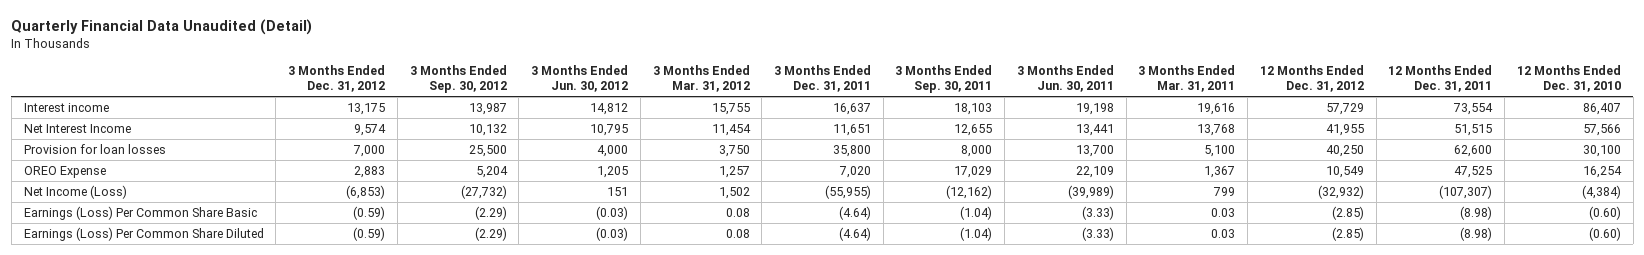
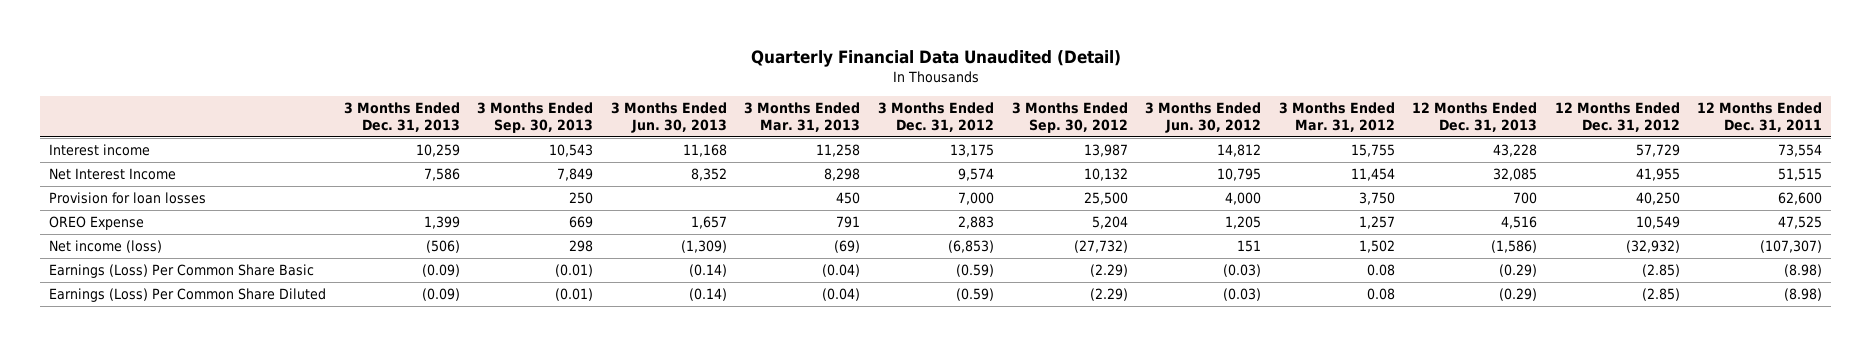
[774,64,872,93] 3 Months Ended Dec. 31, 2011 -> none
[895,64,993,94] 3 Months Ended Sep. 30, 2011 -> none
[1016,64,1114,93] 3 Months Ended Jun. 30, 2011 -> none
[1138,64,1236,93] 3 Months Ended Mar. 31, 2011 -> none
[1516,64,1621,93] 12 Months Ended Dec. 31, 2010 -> none
none -> [343,102,460,132] 3 Months Ended Dec. 31, 2013
none -> [477,102,594,133] 3 Months Ended Sep. 30, 2013
none -> [610,102,727,133] 3 Months Ended Jun. 30, 2013
none -> [744,102,861,132] 3 Months Ended Mar. 31, 2013
none -> [1412,102,1538,132] 12 Months Ended Dec. 31, 2013
[23,184,127,199] Net Income (Loss) -> [49,240,163,254] Net income (loss)

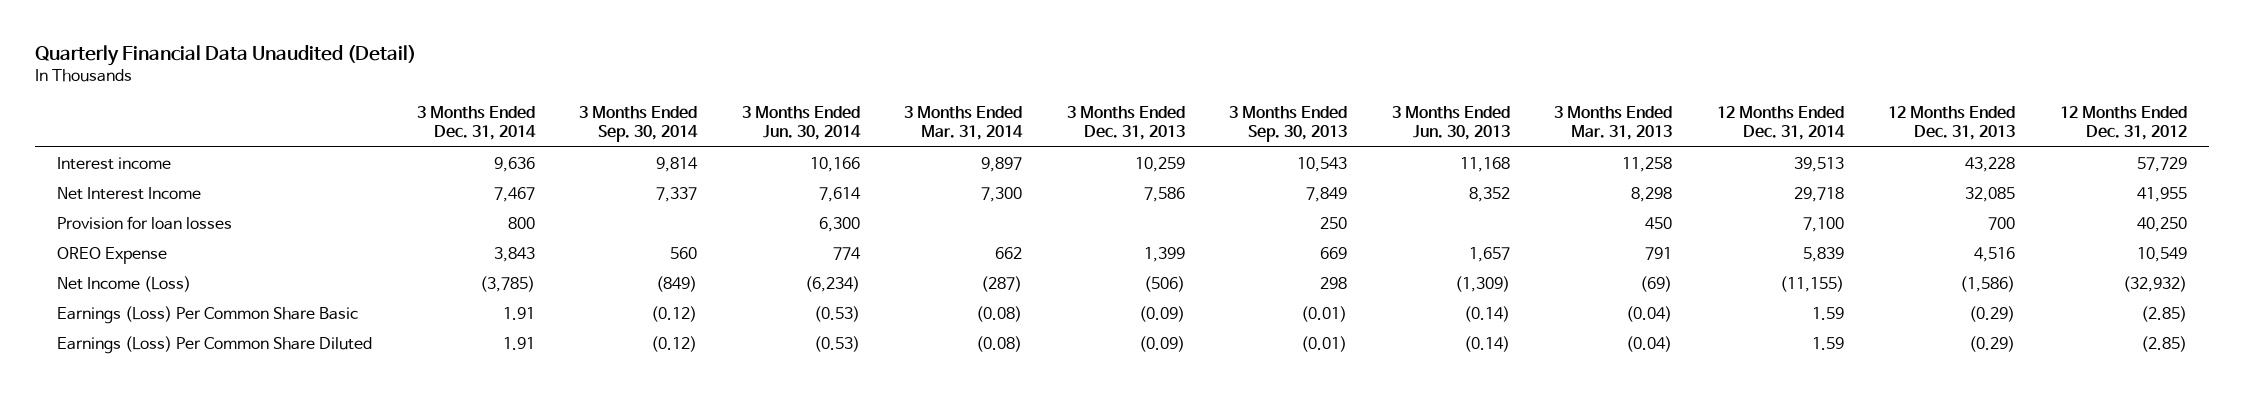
[877,102,994,132] 3 Months Ended Dec. 31, 2012 -> none
[1011,102,1128,133] 3 Months Ended Sep. 30, 2012 -> none
[1145,102,1262,133] 3 Months Ended Jun. 30, 2012 -> none
[1278,102,1395,132] 3 Months Ended Mar. 31, 2012 -> none
[1697,102,1823,132] 12 Months Ended Dec. 31, 2011 -> none
none -> [416,106,536,141] 3 Months Ended Dec. 31, 2014
none -> [579,106,699,143] 3 Months Ended Sep. 30, 2014
none -> [741,106,861,141] 3 Months Ended Jun. 30, 2014
none -> [904,106,1024,141] 3 Months Ended Mar. 31, 2014
none -> [1716,106,1845,141] 12 Months Ended Dec. 31, 2014
[49,240,163,254] Net income (loss) -> [57,275,192,292] Net Income (Loss)

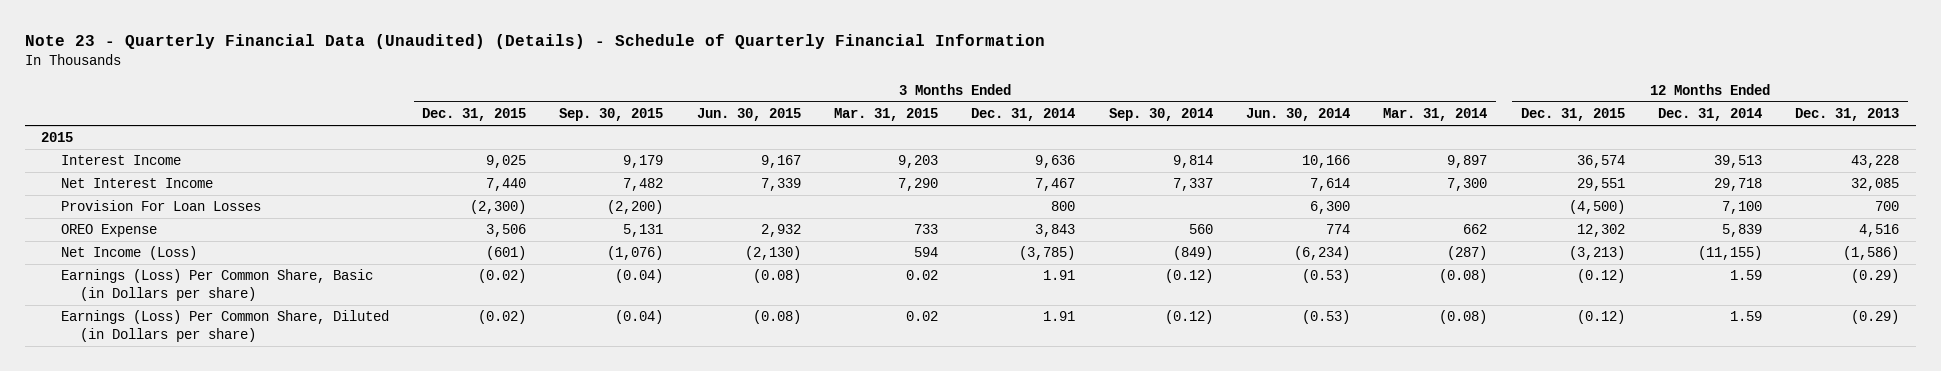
[34,44,416,66] Quarterly Financial Data Unaudited (Detail) -> [24,34,1045,50] Note 23 - Quarterly Financial Data (Unaudited) (Details) - Schedule of Quarterly Financial Information
[1066,106,1185,141] 3 Months Ended Dec. 31, 2013 -> none
[1229,106,1348,143] 3 Months Ended Sep. 30, 2013 -> none
[1391,106,1510,141] 3 Months Ended Jun. 30, 2013 -> none
[1554,106,1673,141] 3 Months Ended Mar. 31, 2013 -> none
[2059,106,2187,141] 12 Months Ended Dec. 31, 2012 -> none
none -> [422,108,527,122] Dec. 31, 2015
none -> [559,108,664,122] Sep. 30, 2015
none -> [696,108,801,122] Jun. 30, 2015
none -> [834,108,939,122] Mar. 31, 2015
none -> [1520,108,1625,122] Dec. 31, 2015
none -> [41,132,74,143] 2015
[57,156,172,170] Interest income -> [60,155,181,166] Interest Income
[57,215,233,230] Provision for loan losses -> [60,200,261,212] Provision For Loan Losses
[57,305,359,324] Earnings (Loss) Per Common Share Basic -> [60,269,373,301] Earnings (Loss) Per Common Share, Basic (in Dollars per share)
[57,335,373,354] Earnings (Loss) Per Common Share Diluted -> [60,310,389,342] Earnings (Loss) Per Common Share, Diluted (in Dollars per share)

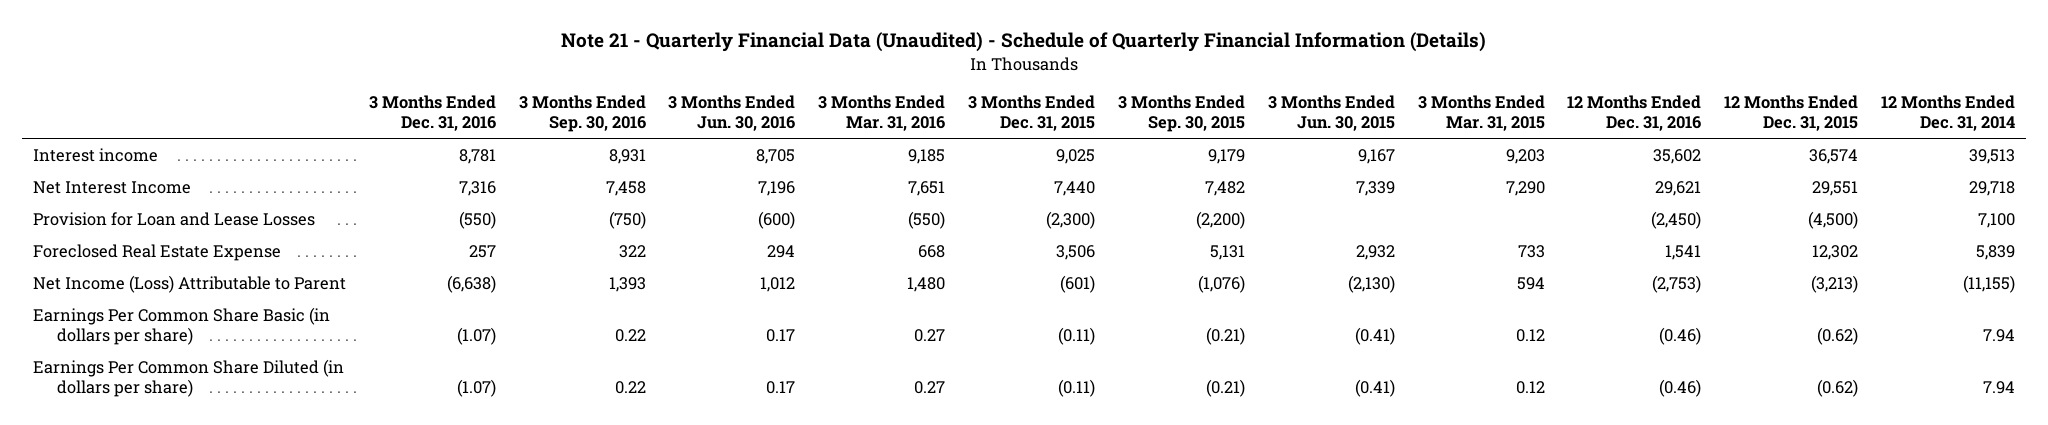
[24,34,1045,50] Note 23 - Quarterly Financial Data (Unaudited) (Details) - Schedule of Quarterly Financial Information -> [561,32,1487,53] Note 21 - Quarterly Financial Data (Unaudited) - Schedule of Quarterly Financial Information (Details)
[971,108,1076,122] Dec. 31, 2014 -> none
[1108,108,1213,122] Sep. 30, 2014 -> none
[1246,108,1351,122] Jun. 30, 2014 -> none
[1383,108,1488,122] Mar. 31, 2014 -> none
[1795,108,1900,122] Dec. 31, 2013 -> none
none -> [368,95,496,132] 3 Months Ended Dec. 31, 2016
none -> [518,95,646,133] 3 Months Ended Sep. 30, 2016
none -> [668,95,796,132] 3 Months Ended Jun. 30, 2016
none -> [818,95,946,132] 3 Months Ended Mar. 31, 2016
none -> [1567,95,1702,132] 12 Months Ended Dec. 31, 2016
[41,132,74,143] 2015 -> none
[60,155,181,166] Interest Income -> [33,148,159,163] Interest income
[60,200,261,212] Provision For Loan Losses -> [33,212,316,227] Provision for Loan and Lease Losses
[60,224,157,238] OREO Expense -> [33,244,282,262] Foreclosed Real Estate Expense
[60,246,197,261] Net Income (Loss) -> [33,275,347,294] Net Income (Loss) Attributable to Parent
[60,269,373,301] Earnings (Loss) Per Common Share, Basic (in Dollars per share) -> [33,307,331,346] Earnings Per Common Share Basic (in dollars per share)
[478,269,527,284] (0.02) -> [1058,327,1096,346] (0.11)
[615,269,664,284] (0.04) -> [1205,327,1245,346] (0.21)
[752,269,801,284] (0.08) -> [1354,327,1395,346] (0.41)
[906,270,939,281] 0.02 -> [1515,329,1545,343] 0.12
[1576,269,1625,284] (0.12) -> [1817,327,1859,346] (0.62)
[1730,270,1763,281] 1.59 -> [1983,329,2016,343] 7.94
[60,310,389,342] Earnings (Loss) Per Common Share, Diluted (in Dollars per share) -> [33,359,345,398] Earnings Per Common Share Diluted (in dollars per share)
[478,310,527,325] (0.02) -> [1058,379,1096,398] (0.11)
[615,310,664,325] (0.04) -> [1205,379,1245,398] (0.21)
[752,310,801,325] (0.08) -> [1354,379,1395,398] (0.41)
[906,311,939,322] 0.02 -> [1515,381,1545,395] 0.12
[1576,310,1625,325] (0.12) -> [1817,379,1859,398] (0.62)
[1730,311,1763,322] 1.59 -> [1983,381,2016,395] 7.94

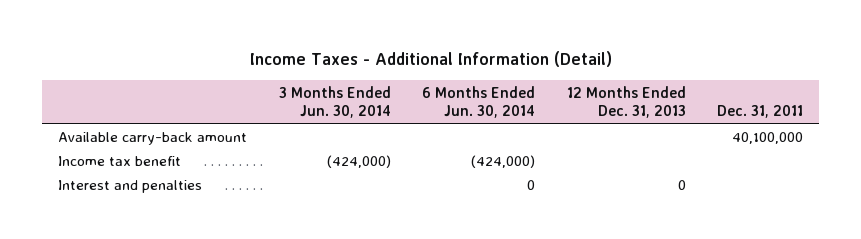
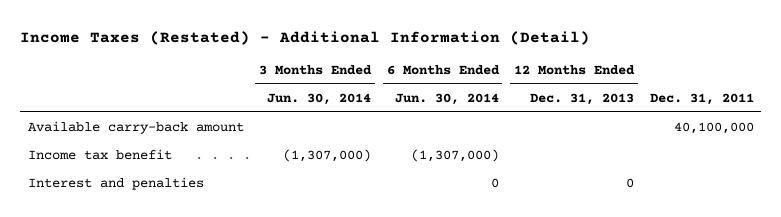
[249,51,612,68] Income Taxes - Additional Information (Detail) -> [19,30,590,45] Income Taxes (Restated) - Additional Information (Detail)
[326,155,391,169] (424,000) -> [283,149,372,163] (1,307,000)
[471,155,536,169] (424,000) -> [410,149,499,163] (1,307,000)

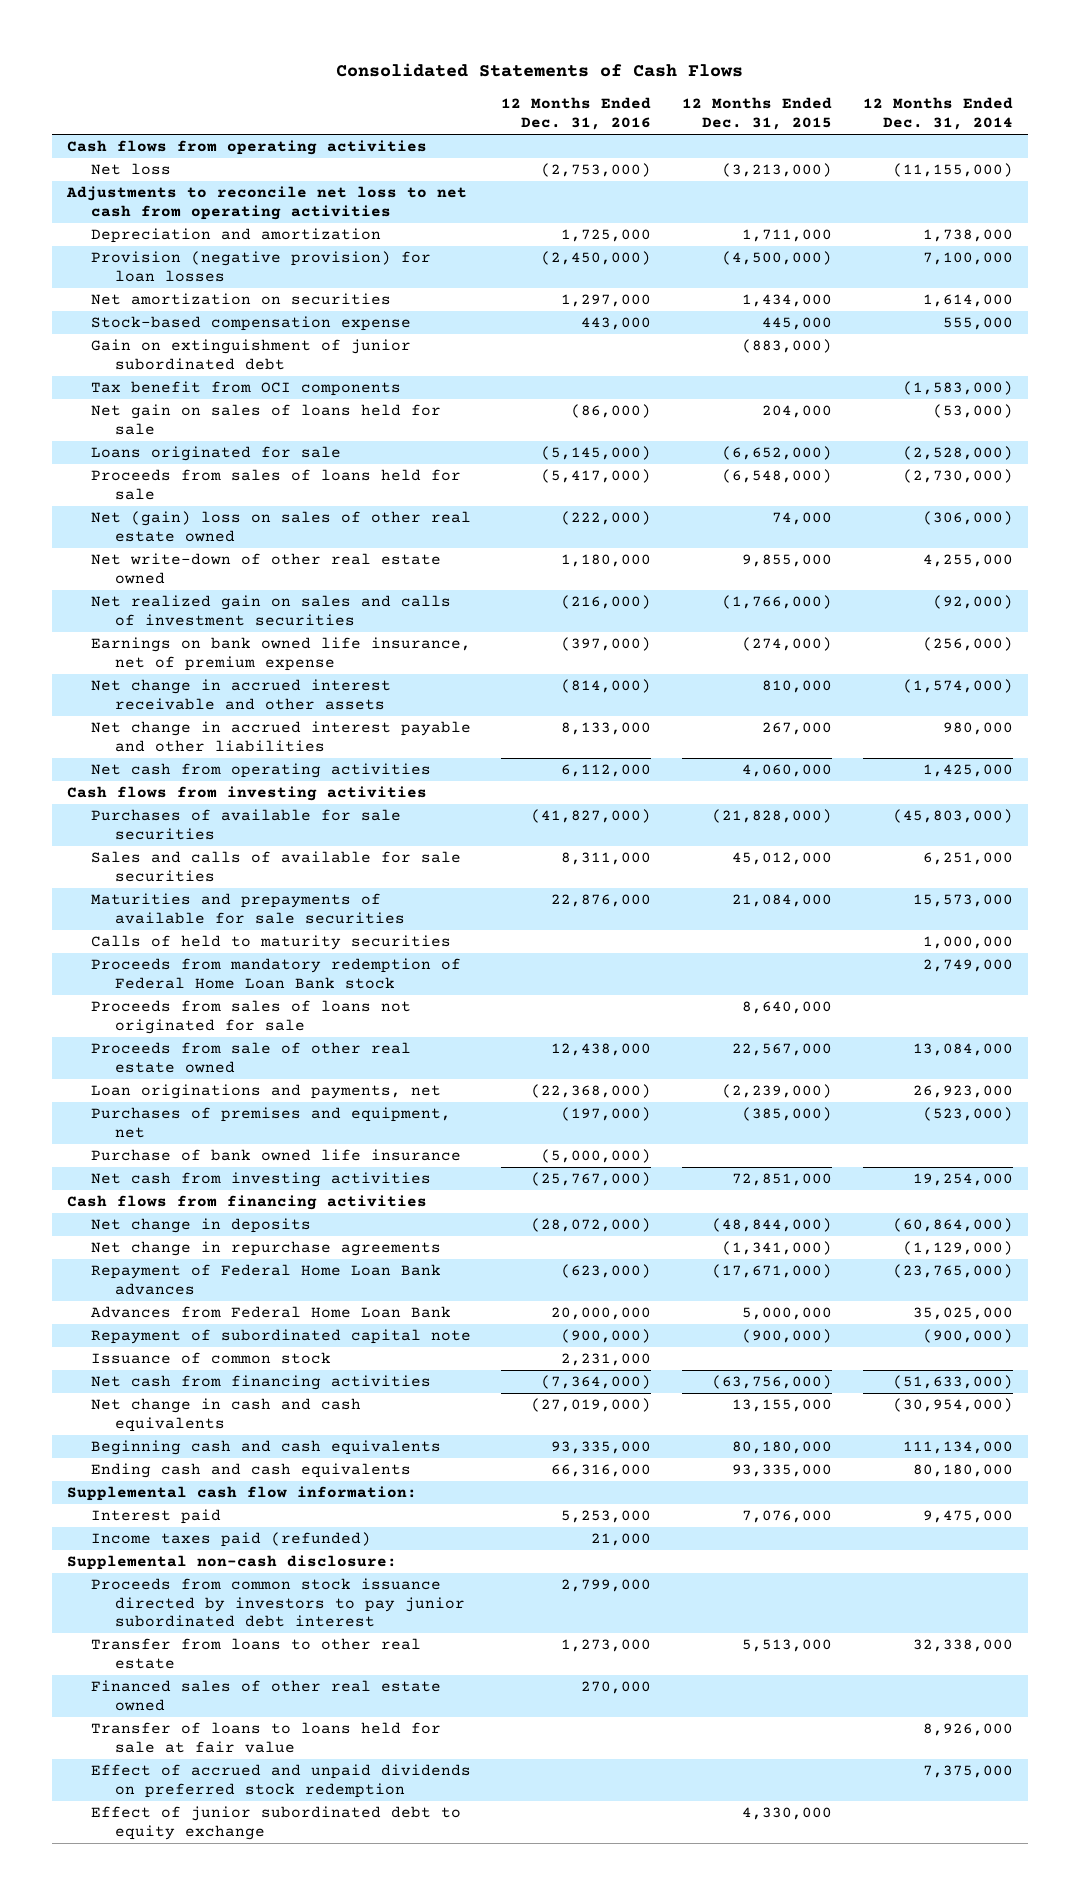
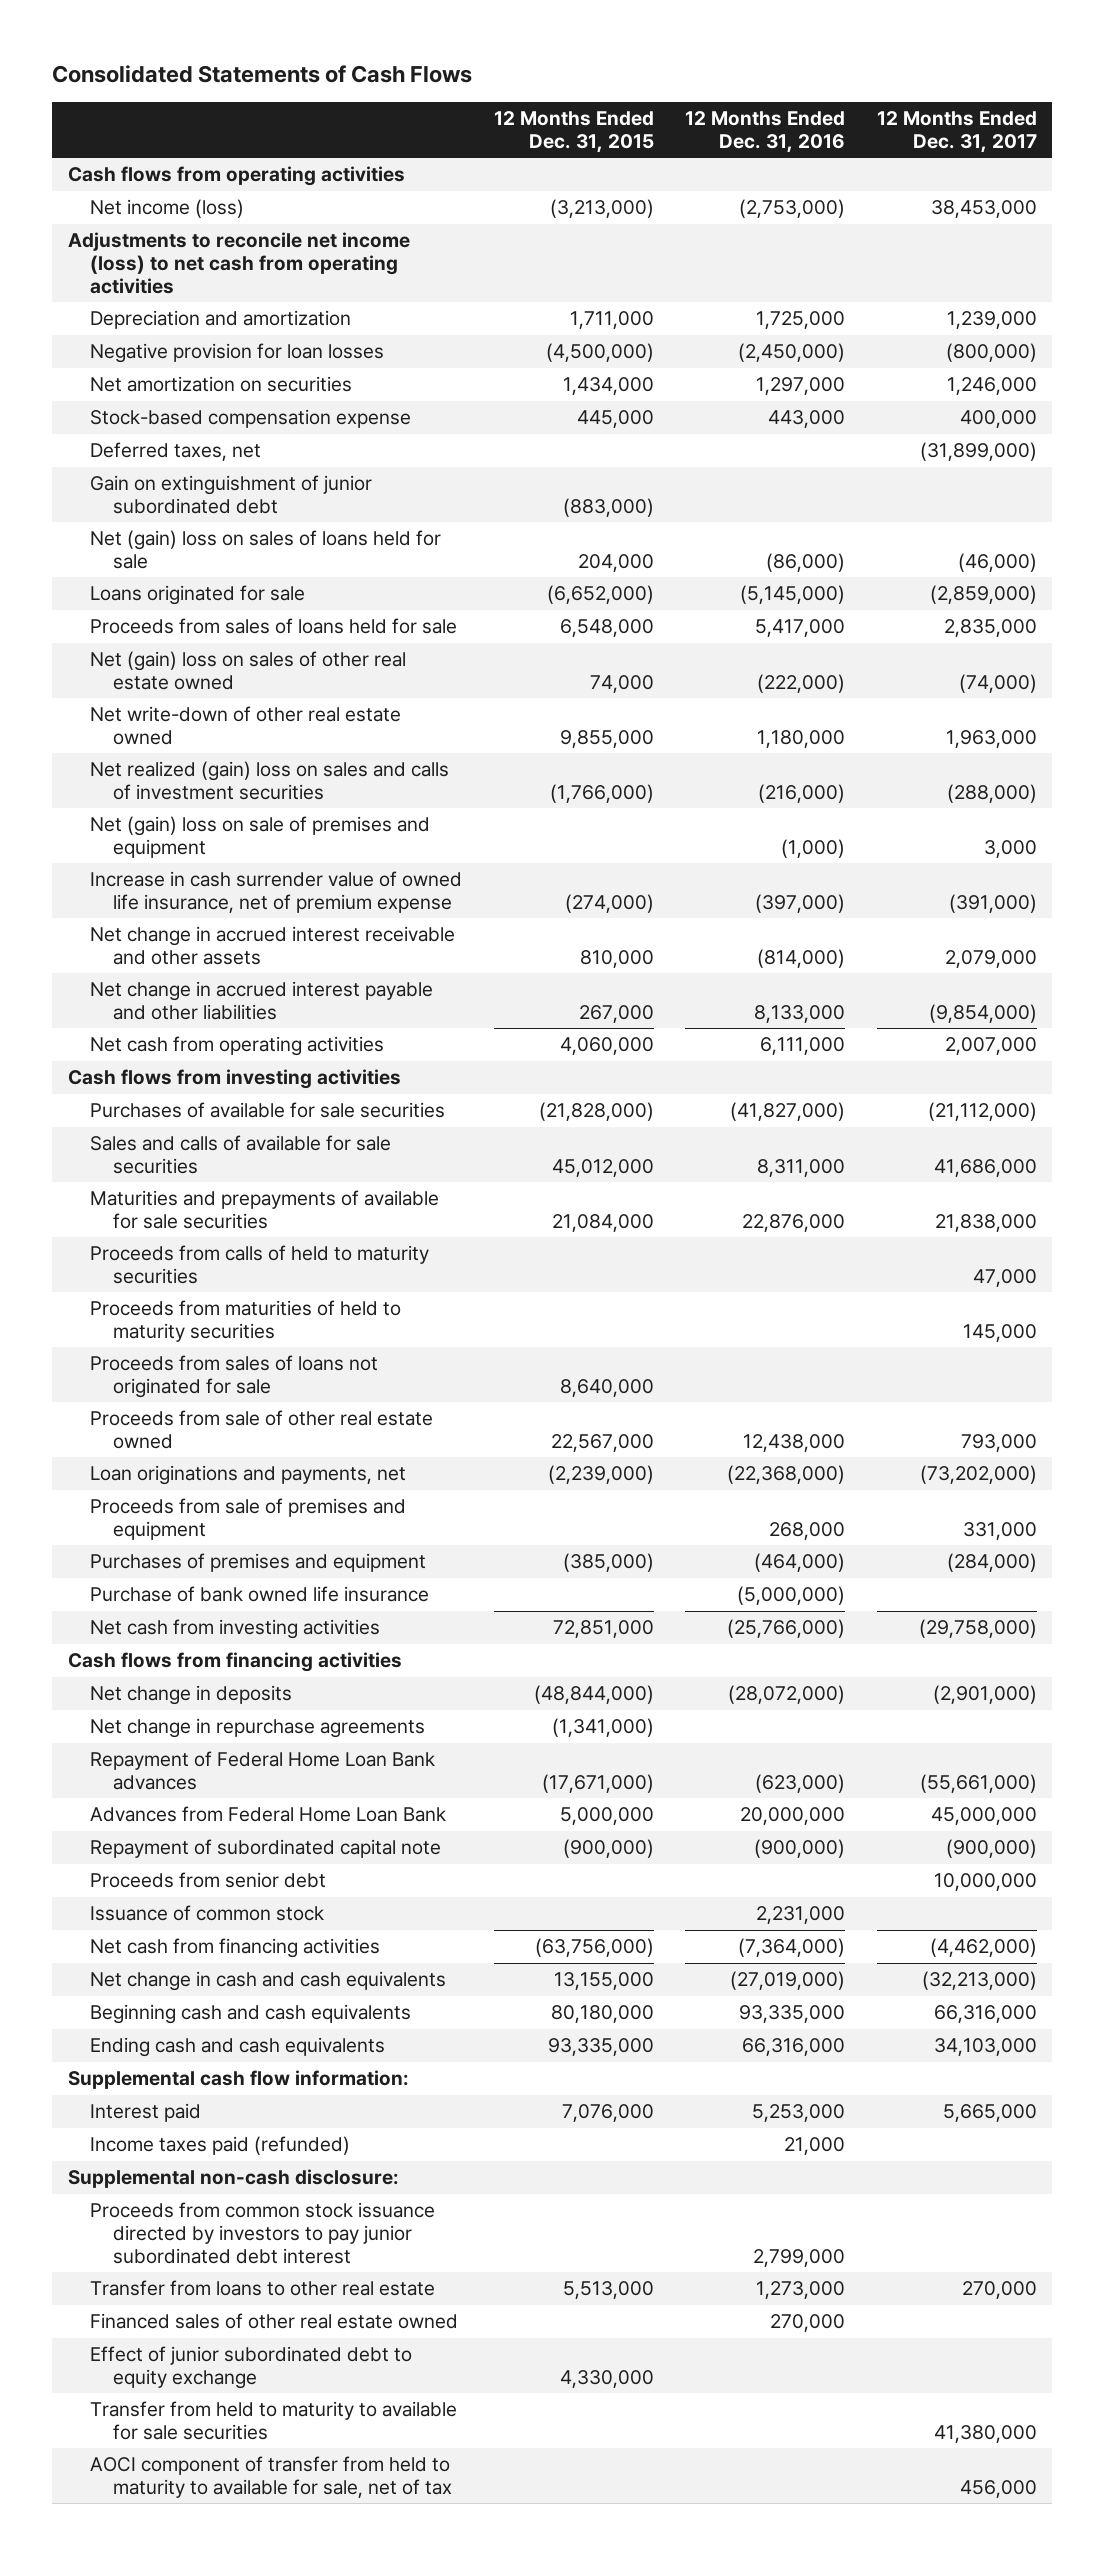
[862,97,1013,131] 12 Months Ended Dec. 31, 2014 -> none
none -> [876,110,1037,153] 12 Months Ended Dec. 31, 2017
[90,163,171,176] Net loss -> [90,199,245,219] Net income (loss)
[65,186,467,220] Adjustments to reconcile net loss to net cash from operating activities -> [67,232,410,295] Adjustments to reconcile net income (loss) to net cash from operating activities
[90,251,431,282] Provision (negative provision) for loan losses -> [90,343,385,364] Negative provision for loan losses
none -> [90,442,262,462] Deferred taxes, net
[90,381,401,397] Tax benefit from OCI components -> none
[90,404,441,435] Net gain on sales of loans held for sale -> [90,530,442,570] Net (gain) loss on sales of loans held for sale
[541,469,652,484] (5,417,000) -> [755,619,846,638] 5,417,000
[722,469,833,484] (6,548,000) -> [559,619,654,638] 6,548,000
[90,595,451,626] Net realized gain on sales and calls of investment securities -> [90,761,450,801] Net realized (gain) loss on sales and calls of investment securities
none -> [90,816,431,859] Net (gain) loss on sale of premises and equipment
[90,637,471,671] Earnings on bank owned life insurance, net of premium expense -> [90,871,463,914] Increase in cash surrender value of owned life insurance, net of premium expense
[561,764,652,778] 6,112,000 -> [760,1037,846,1056] 6,111,000
[90,958,461,989] Proceeds from mandatory redemption of Federal Home Loan Bank stock -> none
[90,935,451,951] Calls of held to maturity securities -> [90,1245,430,1285] Proceeds from calls of held to maturity securities
none -> [90,1300,402,1343] Proceeds from maturities of held to maturity securities
none -> [90,1498,407,1541] Proceeds from sale of premises and equipment
[90,1107,451,1138] Purchases of premises and equipment, net -> [90,1553,427,1573] Purchases of premises and equipment
[561,1107,652,1122] (197,000) -> [754,1553,846,1573] (464,000)
[531,1172,652,1187] (25,767,000) -> [727,1619,846,1639] (25,766,000)
none -> [90,1872,327,1889] Proceeds from senior debt
[90,1722,441,1753] Transfer of loans to loans held for sale at fair value -> none
[90,1764,471,1798] Effect of accrued and unpaid dividends on preferred stock redemption -> none
none -> [90,2401,458,2441] Transfer from held to maturity to available for sale securities
none -> [90,2456,453,2499] AOCI component of transfer from held to maturity to available for sale, net of tax

